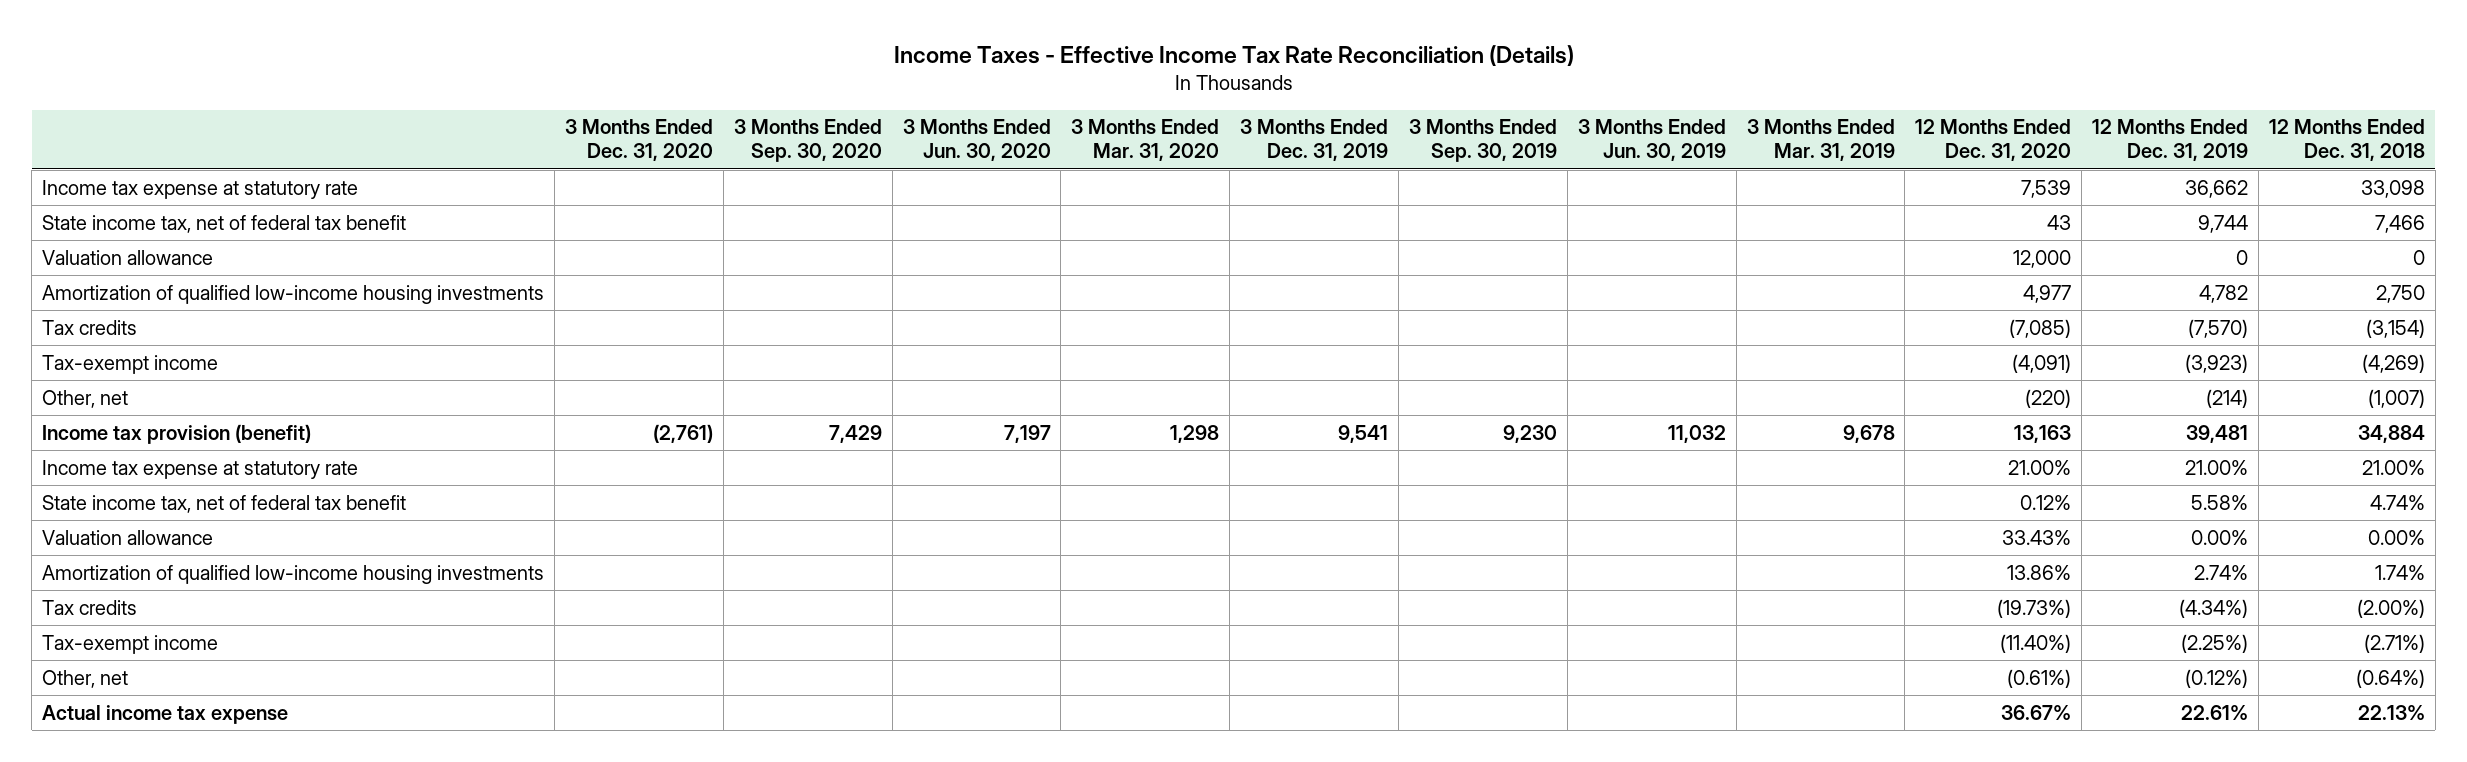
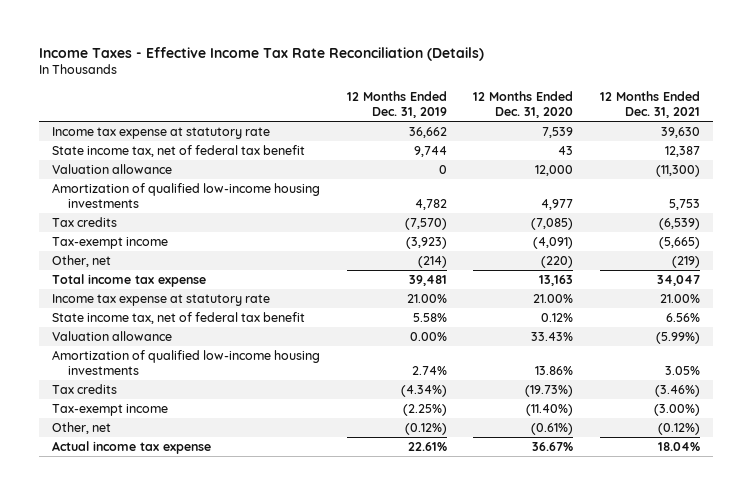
[564,119,713,162] 3 Months Ended Dec. 31, 2020 -> none
[733,119,882,163] 3 Months Ended Sep. 30, 2020 -> none
[902,119,1051,162] 3 Months Ended Jun. 30, 2020 -> none
[1071,119,1220,162] 3 Months Ended Mar. 31, 2020 -> none
[1240,119,1389,162] 3 Months Ended Dec. 31, 2019 -> none
[1408,119,1557,163] 3 Months Ended Sep. 30, 2019 -> none
[1577,119,1726,162] 3 Months Ended Jun. 30, 2019 -> none
[1746,119,1895,162] 3 Months Ended Mar. 31, 2019 -> none
[2269,119,2426,162] 12 Months Ended Dec. 31, 2018 -> none
none -> [599,90,700,119] 12 Months Ended Dec. 31, 2021
[42,423,312,444] Income tax provision (benefit) -> [51,273,206,287] Total income tax expense

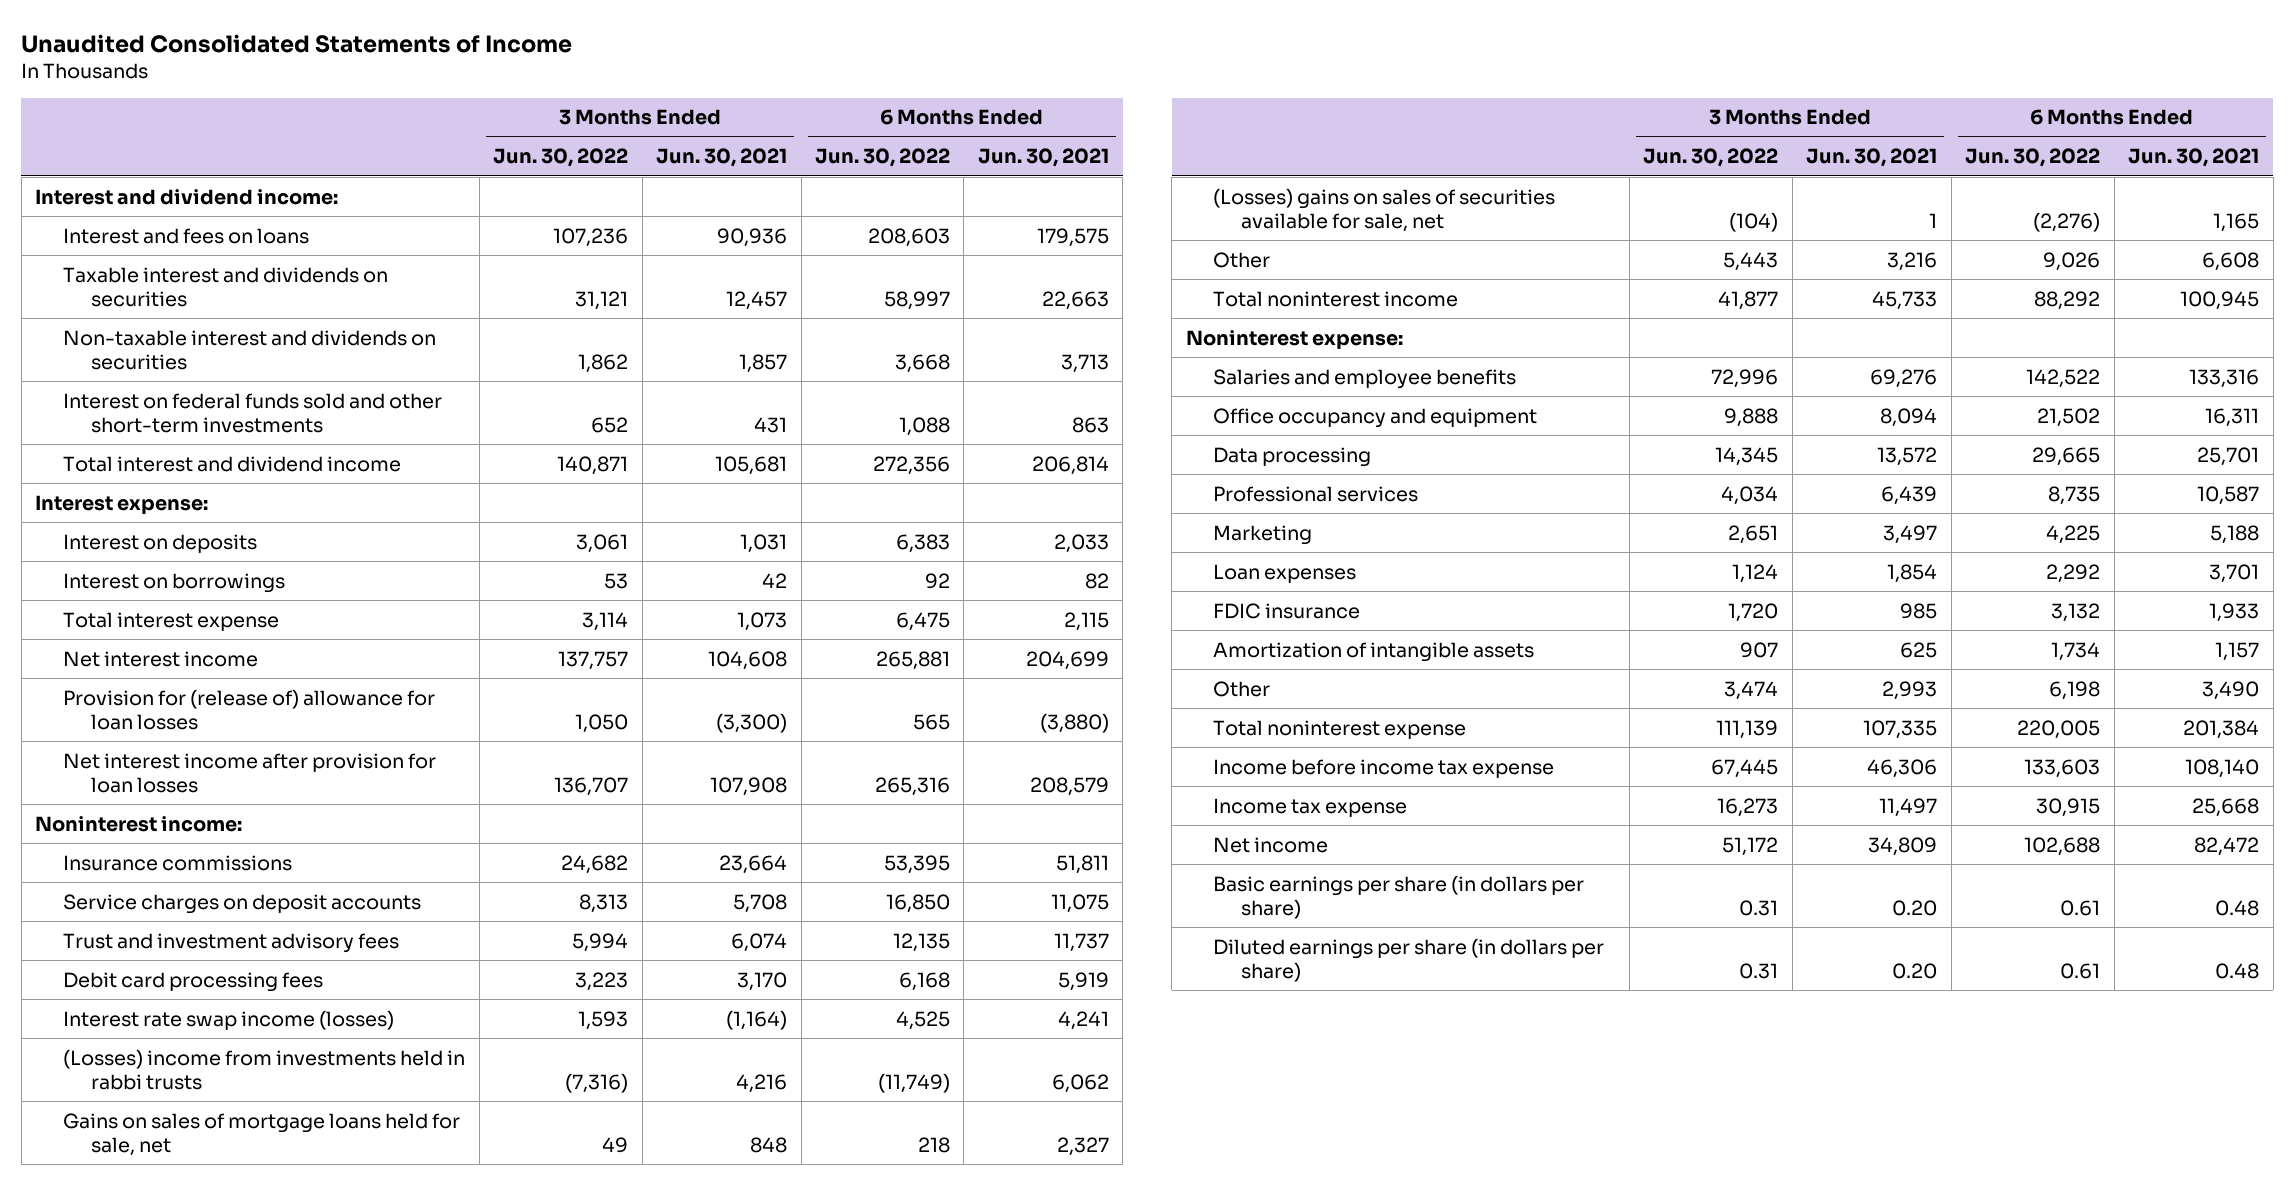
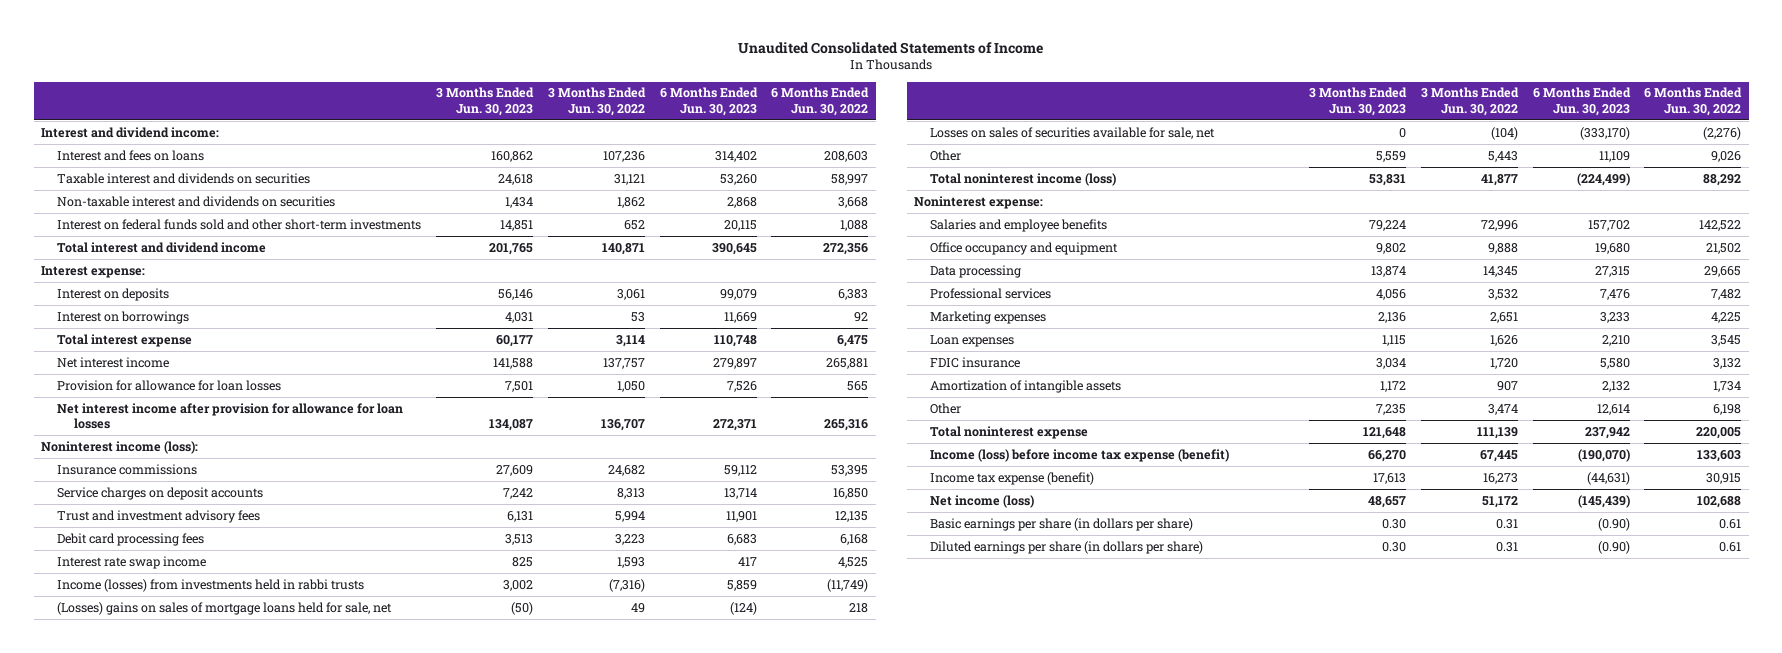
[656,148,788,168] Jun. 30, 2021 -> none
[977,148,1109,168] Jun. 30, 2021 -> none
none -> [436,87,535,116] 3 Months Ended Jun. 30, 2023
none -> [659,87,758,116] 6 Months Ended Jun. 30, 2023
[63,688,436,730] Provision for (release of) allowance for loan losses -> [57,379,282,391] Provision for allowance for loan losses
[63,752,437,793] Net interest income after provision for loan losses -> [57,402,404,430] Net interest income after provision for allowance for loan losses
[35,815,243,832] Noninterest income: -> [41,440,199,454] Noninterest income (loss):
[63,1009,395,1030] Interest rate swap income (losses) -> [57,555,207,569] Interest rate swap income
[63,1048,466,1090] (Losses) income from investments held in rabbi trusts -> [57,578,365,592] Income (losses) from investments held in rabbi trusts
[63,1112,461,1156] Gains on sales of mortgage loans held for sale, net -> [57,601,393,615] (Losses) gains on sales of mortgage loans held for sale, net
[1213,187,1556,232] (Losses) gains on sales of securities available for sale, net -> [930,126,1216,139] Losses on sales of securities available for sale, net
[1213,290,1459,307] Total noninterest income -> [930,172,1117,186] Total noninterest income (loss)
[1721,485,1779,505] 4,034 -> [1487,288,1518,300] 3,532
[2048,485,2101,505] 8,735 -> [1711,288,1742,300] 7,482
[1213,524,1313,545] Marketing -> [930,310,1047,324] Marketing expenses
[1732,563,1779,583] 1,124 -> [1489,334,1518,346] 1,626
[2046,563,2101,583] 2,292 -> [1711,334,1742,346] 3,545
[1213,758,1555,778] Income before income tax expense -> [930,448,1230,462] Income (loss) before income tax expense (benefit)
[1213,797,1408,817] Income tax expense -> [930,471,1095,485] Income tax expense (benefit)
[1213,836,1329,853] Net income -> [930,494,1035,508] Net income (loss)

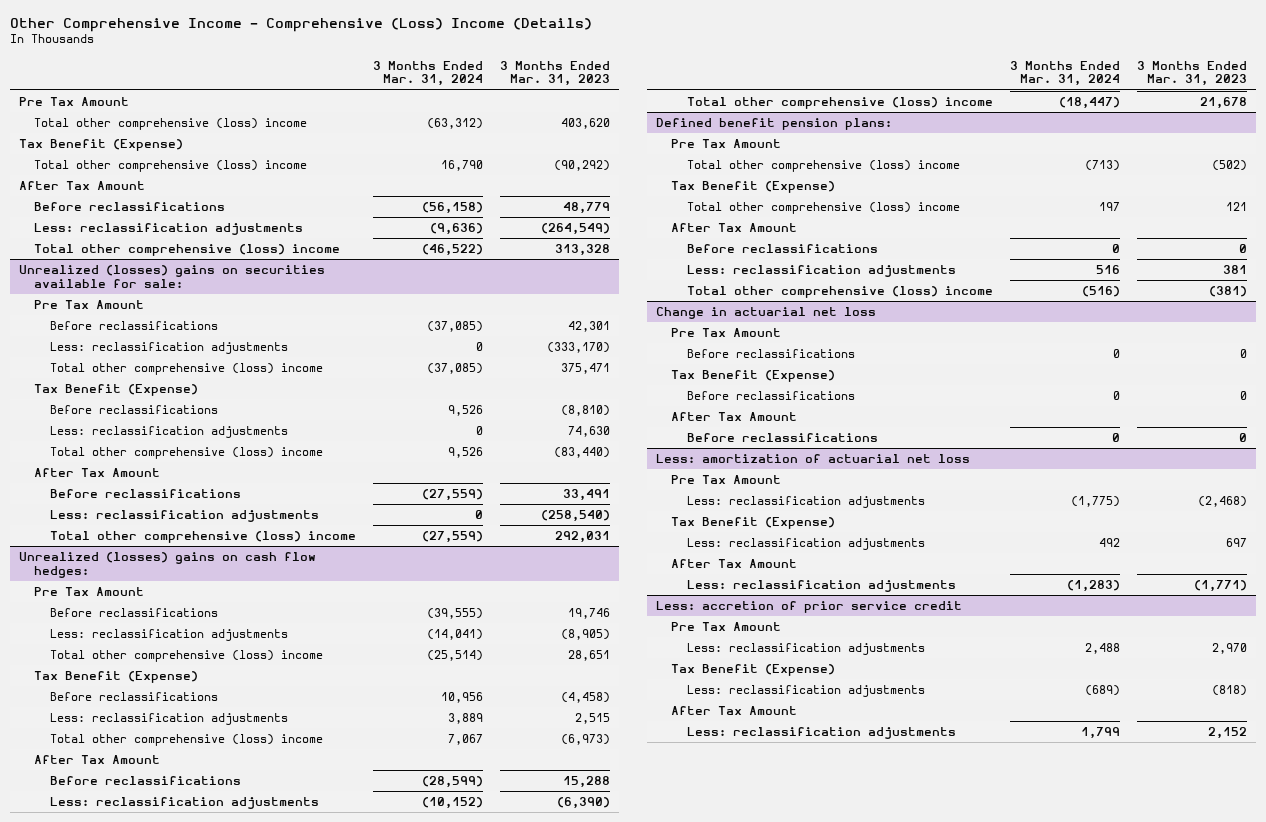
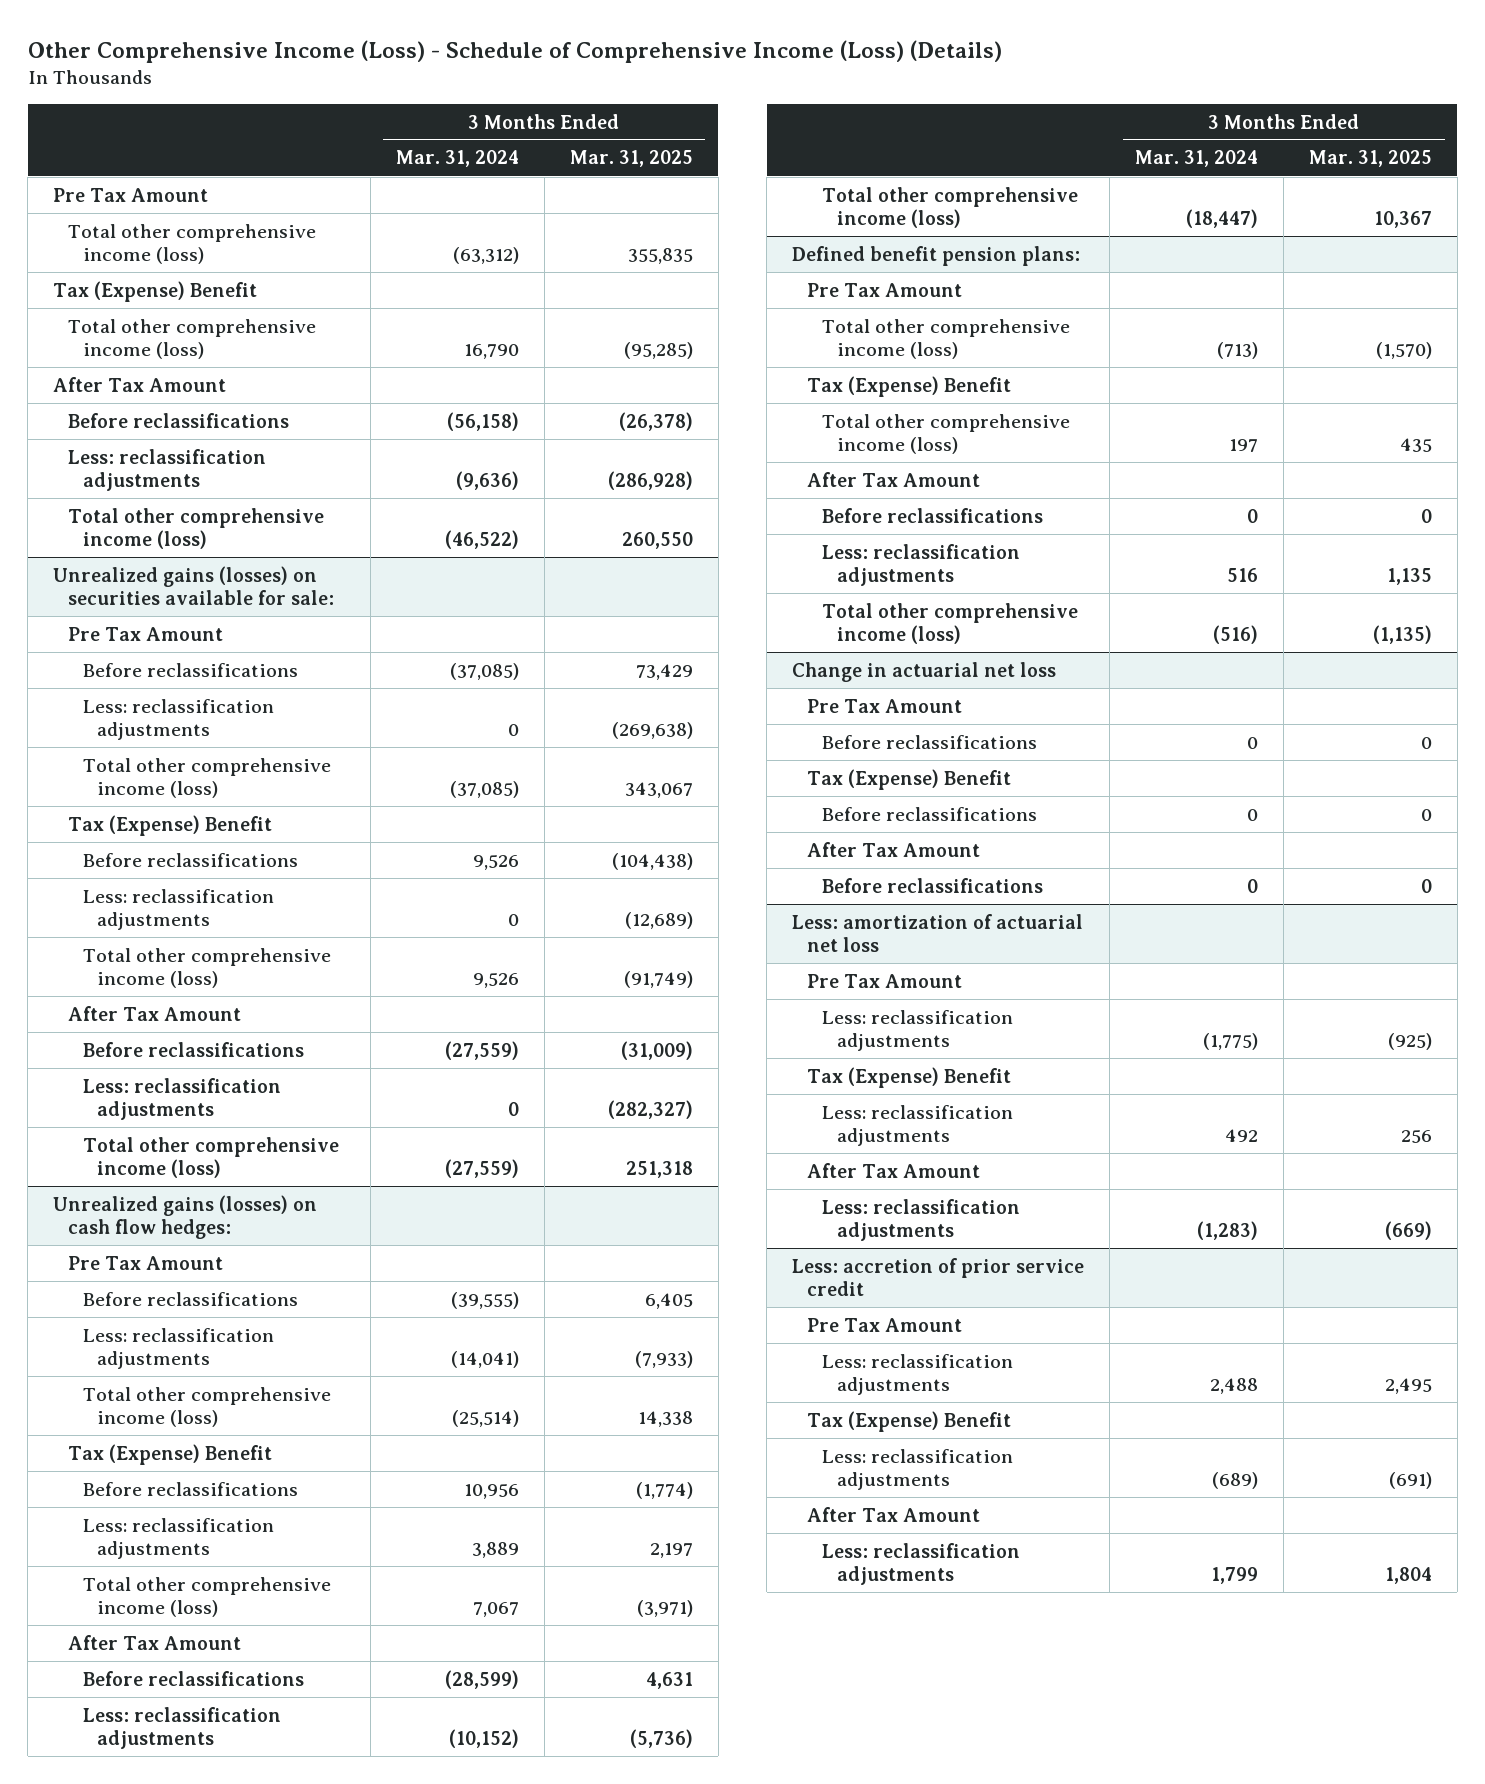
[10,17,593,32] Other Comprehensive Income - Comprehensive (Loss) Income (Details) -> [27,39,1002,63] Other Comprehensive Income (Loss) - Schedule of Comprehensive Income (Loss) (Details)
[500,60,611,87] 3 Months Ended Mar. 31, 2023 -> none
none -> [569,150,693,168] Mar. 31, 2025
[34,117,308,130] Total other comprehensive (loss) income -> [67,223,316,264] Total other comprehensive income (loss)
[18,138,183,151] Tax Benefit (Expense) -> [53,280,258,302] Tax (Expense) Benefit
[34,159,308,172] Total other comprehensive (loss) income -> [67,318,316,359] Total other comprehensive income (loss)
[34,243,341,256] Total other comprehensive (loss) income -> [67,507,324,549] Total other comprehensive income (loss)
[18,264,325,288] Unrealized (losses) gains on securities available for sale: -> [53,565,334,605] Unrealized gains (losses) on securities available for sale:
[50,362,324,375] Total other comprehensive (loss) income -> [82,757,331,798] Total other comprehensive income (loss)
[34,383,199,396] Tax Benefit (Expense) -> [67,814,272,836] Tax (Expense) Benefit
[50,446,324,459] Total other comprehensive (loss) income -> [82,947,331,988] Total other comprehensive income (loss)
[50,530,357,543] Total other comprehensive (loss) income -> [82,1136,339,1178] Total other comprehensive income (loss)
[18,551,316,578] Unrealized (losses) gains on cash flow hedges: -> [53,1194,318,1239] Unrealized gains (losses) on cash flow hedges:
[50,649,324,662] Total other comprehensive (loss) income -> [82,1386,331,1427] Total other comprehensive income (loss)
[34,670,199,683] Tax Benefit (Expense) -> [67,1443,272,1465] Tax (Expense) Benefit
[50,733,324,746] Total other comprehensive (loss) income -> [82,1576,331,1617] Total other comprehensive income (loss)
[687,96,994,109] Total other comprehensive (loss) income -> [821,186,1078,228] Total other comprehensive income (loss)
[687,159,961,172] Total other comprehensive (loss) income -> [821,318,1070,359] Total other comprehensive income (loss)
[671,180,836,193] Tax Benefit (Expense) -> [807,375,1012,397] Tax (Expense) Benefit
[687,201,961,214] Total other comprehensive (loss) income -> [821,413,1070,454] Total other comprehensive income (loss)
[687,285,994,298] Total other comprehensive (loss) income -> [821,602,1078,644] Total other comprehensive income (loss)
[671,369,836,382] Tax Benefit (Expense) -> [807,768,1012,790] Tax (Expense) Benefit
[671,516,836,529] Tax Benefit (Expense) -> [807,1066,1012,1088] Tax (Expense) Benefit
[671,663,836,676] Tax Benefit (Expense) -> [807,1410,1012,1432] Tax (Expense) Benefit

